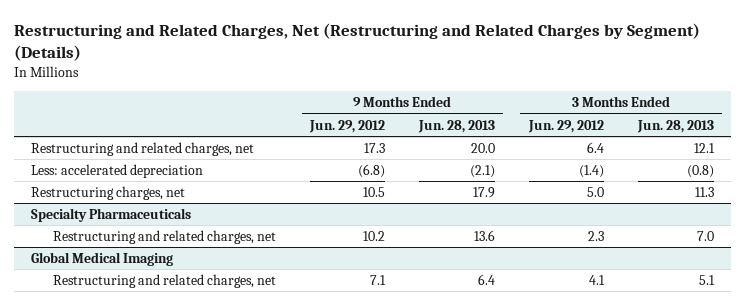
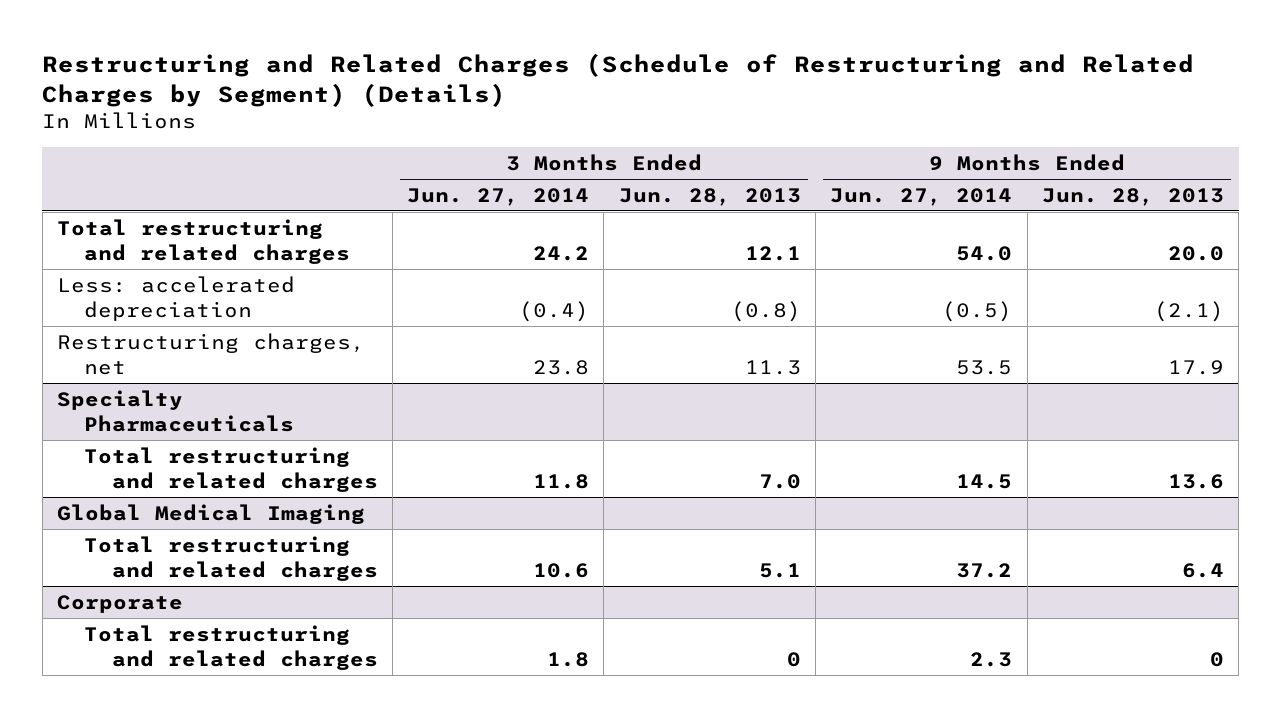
[13,22,700,62] Restructuring and Related Charges, Net (Restructuring and Related Charges by Segment) (Details) -> [42,53,1195,107] Restructuring and Related Charges (Schedule of Restructuring and Related Charges by Segment) (Details)
[309,119,386,133] Jun. 29, 2012 -> none
[527,119,604,133] Jun. 29, 2012 -> none
none -> [407,187,590,206] Jun. 27, 2014
none -> [830,187,1013,206] Jun. 27, 2014
[30,142,254,157] Restructuring and related charges, net -> [56,218,351,264] Total restructuring and related charges
[53,230,277,245] Restructuring and related charges, net -> [84,446,378,492] Total restructuring and related charges
[53,274,277,289] Restructuring and related charges, net -> [84,535,378,581] Total restructuring and related charges
none -> [56,594,183,613] Corporate
none -> [84,624,378,670] Total restructuring and related charges

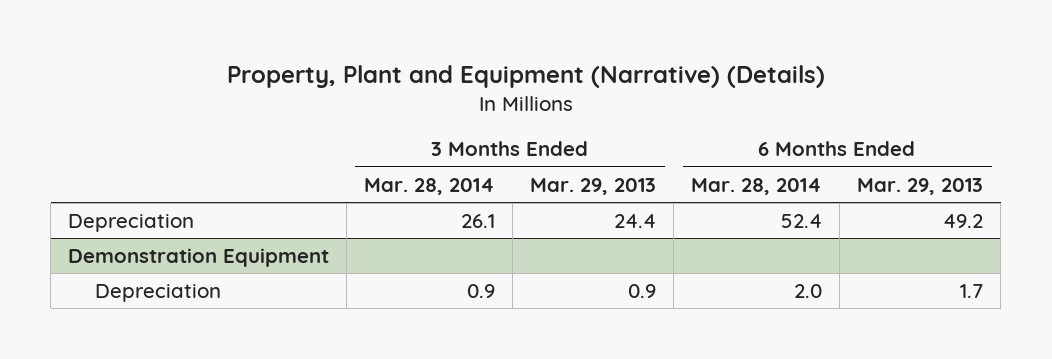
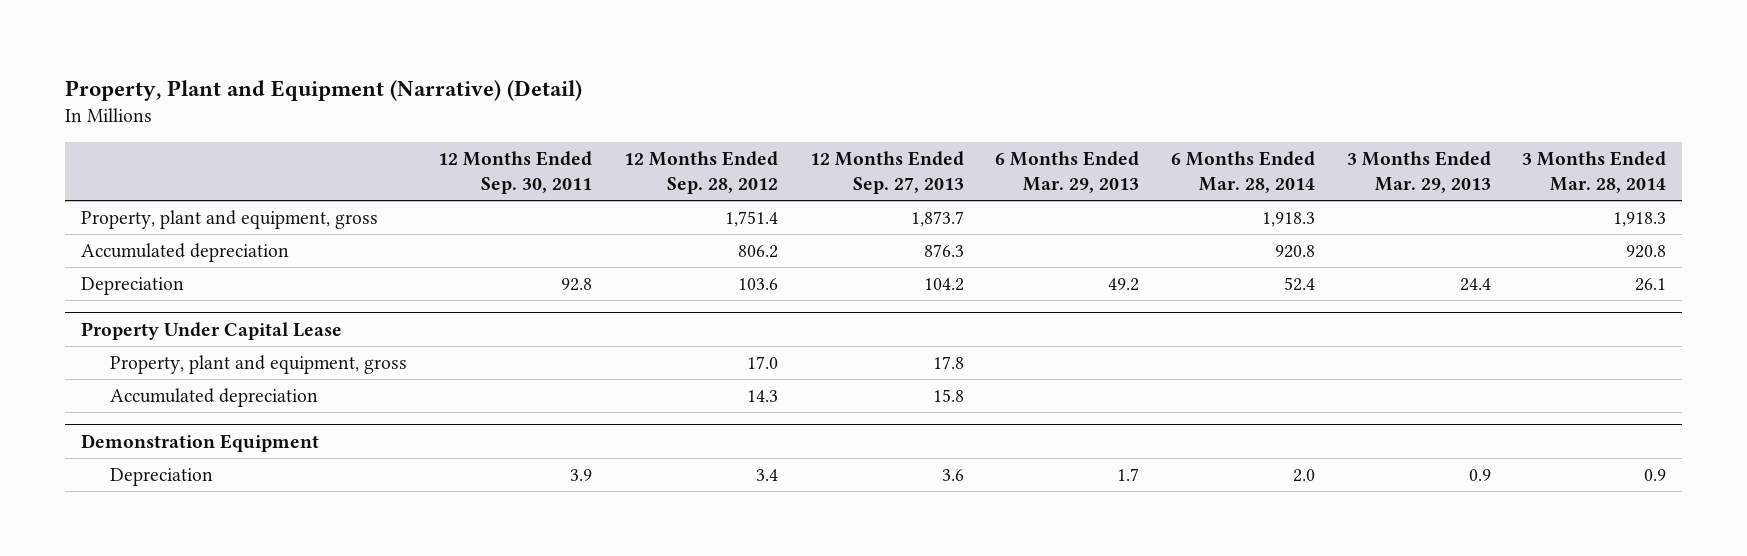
[226,64,825,88] Property, Plant and Equipment (Narrative) (Details) -> [65,79,583,101] Property, Plant and Equipment (Narrative) (Detail)
none -> [438,150,593,194] 12 Months Ended Sep. 30, 2011
none -> [624,150,779,194] 12 Months Ended Sep. 28, 2012
none -> [809,150,964,194] 12 Months Ended Sep. 27, 2013
none -> [80,210,378,230] Property, plant and equipment, gross
none -> [80,243,289,263] Accumulated depreciation
none -> [80,321,342,340] Property Under Capital Lease
none -> [109,355,407,375] Property, plant and equipment, gross
none -> [109,388,318,408] Accumulated depreciation

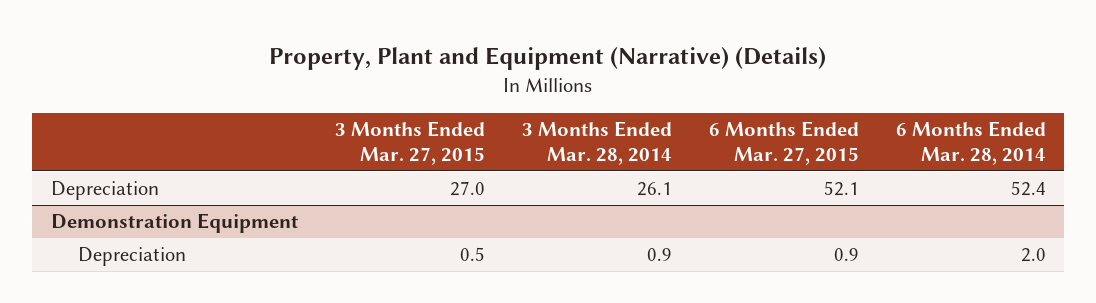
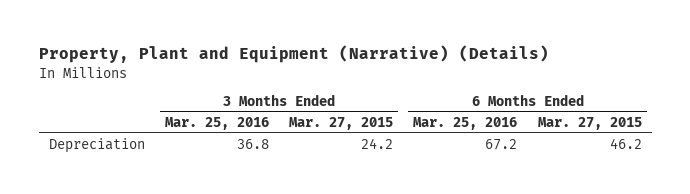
[521,120,672,165] 3 Months Ended Mar. 28, 2014 -> none
[895,120,1046,165] 6 Months Ended Mar. 28, 2014 -> none
none -> [164,116,269,130] Mar. 25, 2016
none -> [413,116,518,130] Mar. 25, 2016
[50,213,298,234] Demonstration Equipment -> none
[77,247,186,267] Depreciation -> none
[449,181,485,197] 27.0 -> [361,138,394,150] 24.2
[823,181,859,197] 52.1 -> [609,138,642,150] 46.2

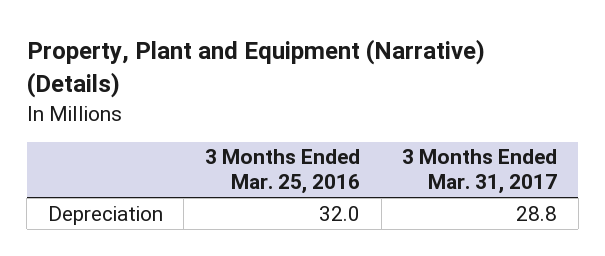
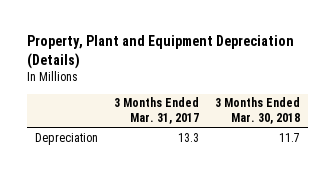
[26,39,485,99] Property, Plant and Equipment (Narrative) (Details) -> [27,35,295,69] Property, Plant and Equipment Depreciation (Details)
[205,149,361,195] 3 Months Ended Mar. 25, 2016 -> none
none -> [214,97,300,125] 3 Months Ended Mar. 30, 2018
[516,205,558,221] 28.8 -> [177,132,199,142] 13.3

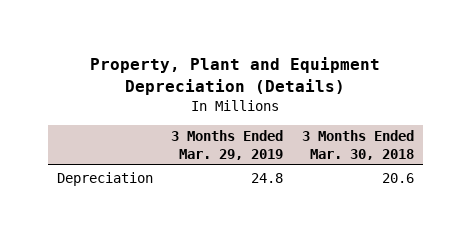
[113,97,199,125] 3 Months Ended Mar. 31, 2017 -> none
none -> [171,130,284,160] 3 Months Ended Mar. 29, 2019
[278,132,300,142] 11.7 -> [381,172,414,183] 20.6

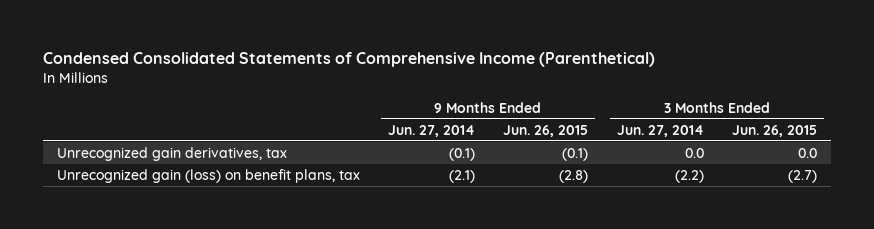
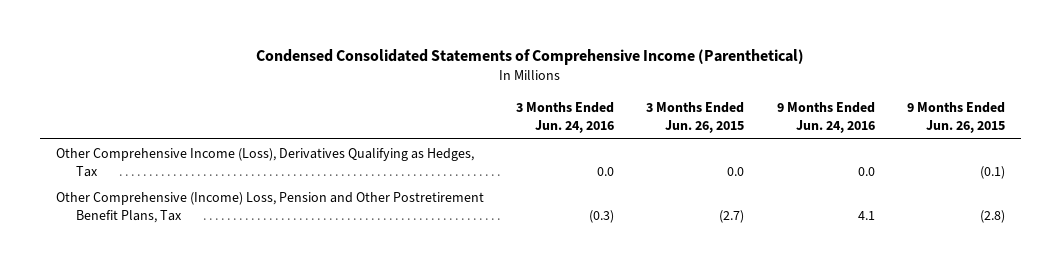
[388,124,476,137] Jun. 27, 2014 -> none
[616,124,704,137] Jun. 27, 2014 -> none
none -> [516,102,615,133] 3 Months Ended Jun. 24, 2016
none -> [776,102,875,133] 9 Months Ended Jun. 24, 2016
[56,146,287,161] Unrecognized gain derivatives, tax -> [55,148,474,177] Other Comprehensive Income (Loss), Derivatives Qualifying as Hedges, Tax
[56,168,360,183] Unrecognized gain (loss) on benefit plans, tax -> [55,192,484,223] Other Comprehensive (Income) Loss, Pension and Other Postretirement Benefit Plans, Tax

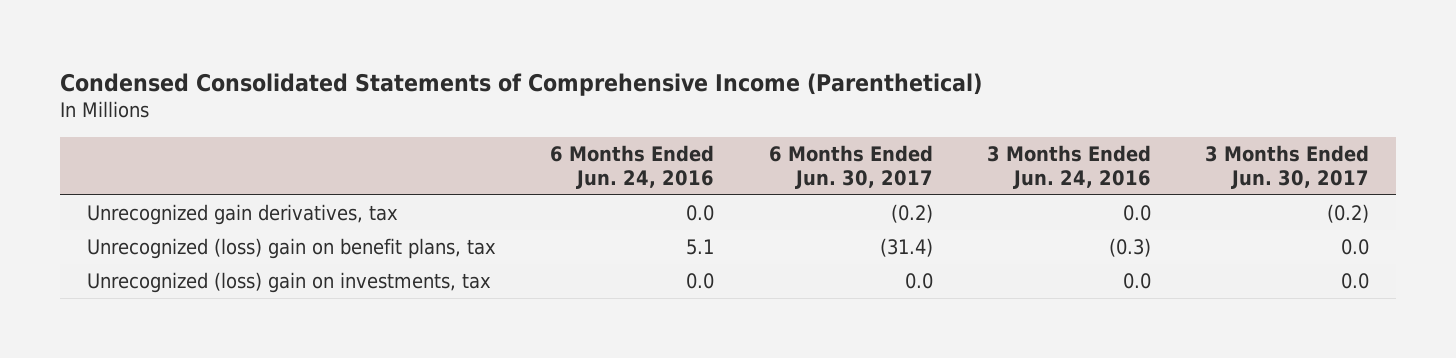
[646,102,745,133] 3 Months Ended Jun. 26, 2015 -> none
[776,102,875,133] 9 Months Ended Jun. 24, 2016 -> none
[906,102,1005,133] 9 Months Ended Jun. 26, 2015 -> none
none -> [550,145,715,189] 6 Months Ended Jun. 24, 2016
none -> [768,145,933,189] 6 Months Ended Jun. 30, 2017
none -> [1204,145,1369,189] 3 Months Ended Jun. 30, 2017
[55,148,474,177] Other Comprehensive Income (Loss), Derivatives Qualifying as Hedges, Tax -> [87,204,399,226] Unrecognized gain derivatives, tax
[55,192,484,223] Other Comprehensive (Income) Loss, Pension and Other Postretirement Benefit Plans, Tax -> [87,238,497,260] Unrecognized (loss) gain on benefit plans, tax
none -> [87,272,492,294] Unrecognized (loss) gain on investments, tax

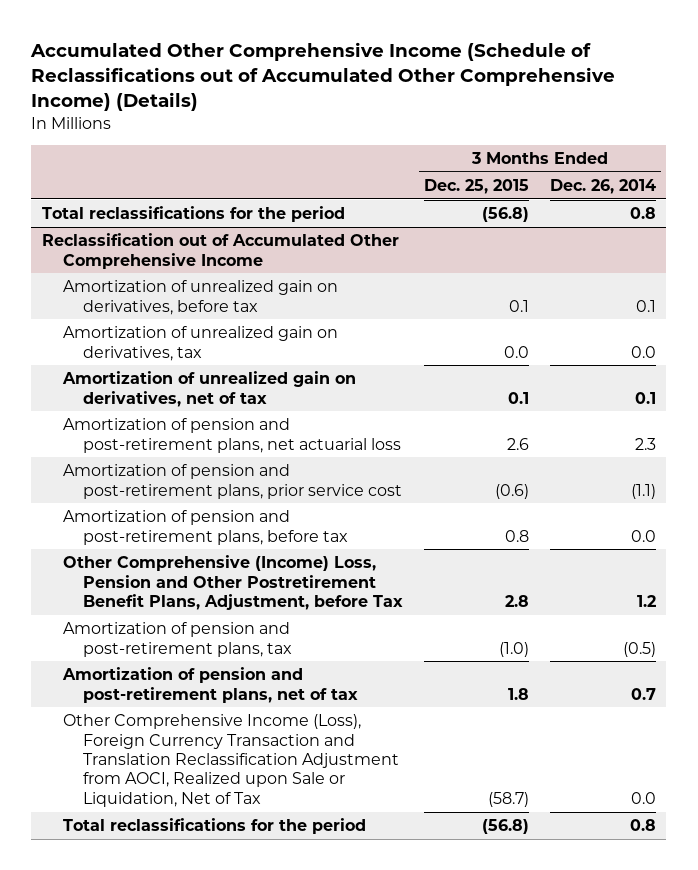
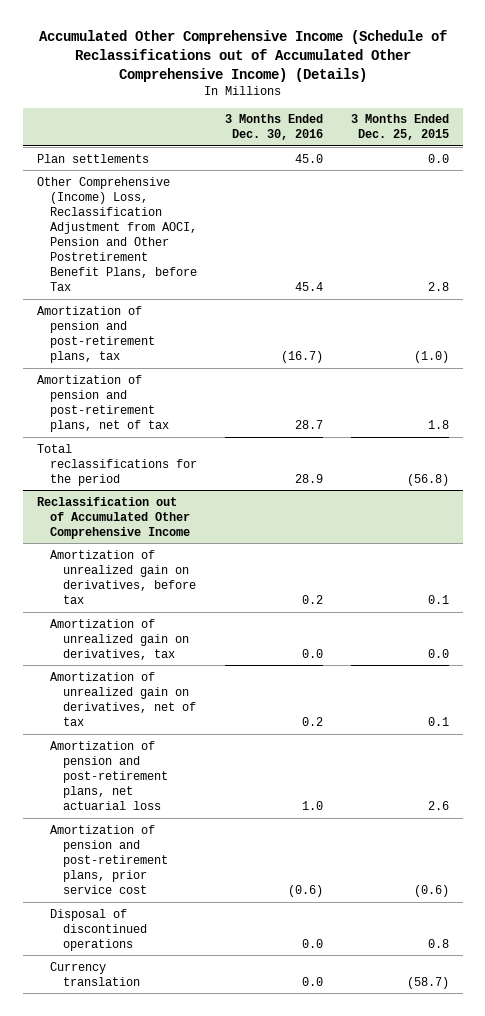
[549,179,656,195] Dec. 26, 2014 -> none
none -> [224,114,323,141] 3 Months Ended Dec. 30, 2016
none -> [36,153,149,163] Plan settlements
none -> [36,176,197,292] Other Comprehensive (Income) Loss, Reclassification Adjustment from AOCI, Pension and Other Postretirement Benefit Plans, before Tax
none -> [36,305,155,363] Amortization of pension and post-retirement plans, tax
none -> [36,374,169,432] Amortization of pension and post-retirement plans, net of tax
[62,510,349,545] Amortization of pension and post-retirement plans, before tax -> none
[62,555,404,610] Other Comprehensive (Income) Loss, Pension and Other Postretirement Benefit Plans, Adjustment, before Tax -> none
[62,622,293,657] Amortization of pension and post-retirement plans, tax -> none
[61,667,359,703] Amortization of pension and post-retirement plans, net of tax -> none
[62,818,366,835] Total reclassifications for the period -> none
none -> [49,908,147,951] Disposal of discontinued operations
[62,714,400,807] Other Comprehensive Income (Loss), Foreign Currency Transaction and Translation Reclassification Adjustment from AOCI, Realized upon Sale or Liquidation, Net of Tax -> [49,961,140,986] Currency translation

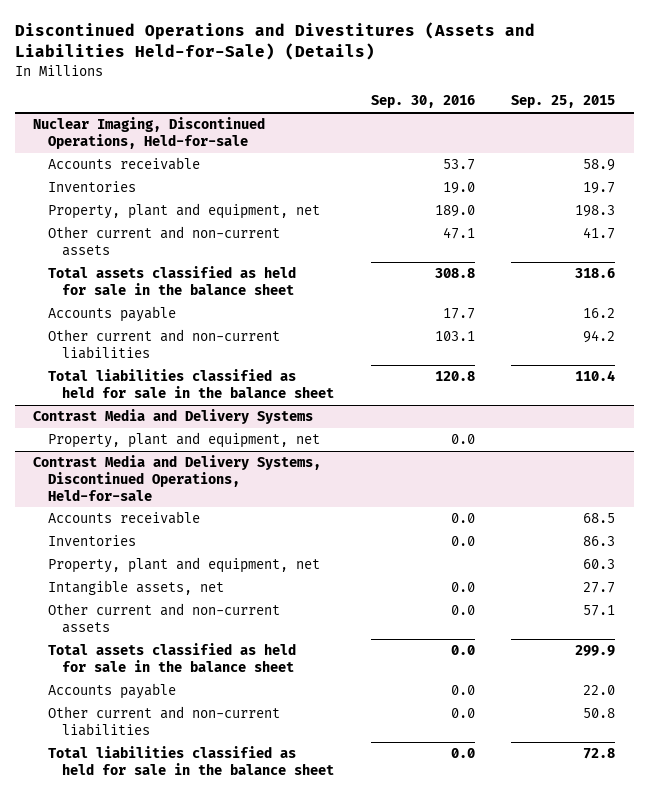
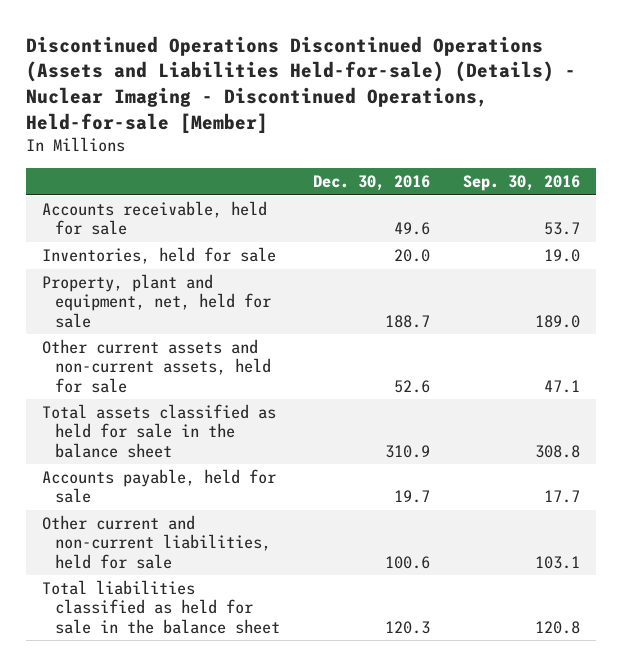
[15,22,536,61] Discontinued Operations and Divestitures (Assets and Liabilities Held-for-Sale) (Details) -> [25,35,576,134] Discontinued Operations Discontinued Operations (Assets and Liabilities Held-for-sale) (Details) - Nuclear Imaging - Discontinued Operations, Held-for-sale [Member]
[511,95,616,109] Sep. 25, 2015 -> none
none -> [312,175,430,192] Dec. 30, 2016
[33,117,266,149] Nuclear Imaging, Discontinued Operations, Held-for-sale -> none
[47,157,200,171] Accounts receivable -> [42,201,268,236] Accounts receivable, held for sale
[47,181,136,193] Inventories -> [42,247,277,265] Inventories, held for sale
[47,203,320,220] Property, plant and equipment, net -> [42,274,271,328] Property, plant and equipment, net, held for sale
[47,226,280,256] Other current and non-current assets -> [42,339,271,393] Other current assets and non-current assets, held for sale
[47,306,176,323] Accounts payable -> [42,469,277,504] Accounts payable, held for sale
[47,329,280,359] Other current and non-current liabilities -> [42,515,271,569] Other current and non-current liabilities, held for sale
[33,409,314,425] Contrast Media and Delivery Systems -> none
[47,432,320,449] Property, plant and equipment, net -> none
[33,455,322,501] Contrast Media and Delivery Systems, Discontinued Operations, Held-for-sale -> none
[47,511,200,525] Accounts receivable -> none
[47,535,136,547] Inventories -> none
[47,557,320,574] Property, plant and equipment, net -> none
[47,580,224,596] Intangible assets, net -> none
[47,603,280,633] Other current and non-current assets -> none
[47,643,296,672] Total assets classified as held for sale in the balance sheet -> none
[47,683,176,700] Accounts payable -> none
[47,706,280,736] Other current and non-current liabilities -> none
[47,746,335,775] Total liabilities classified as held for sale in the balance sheet -> none

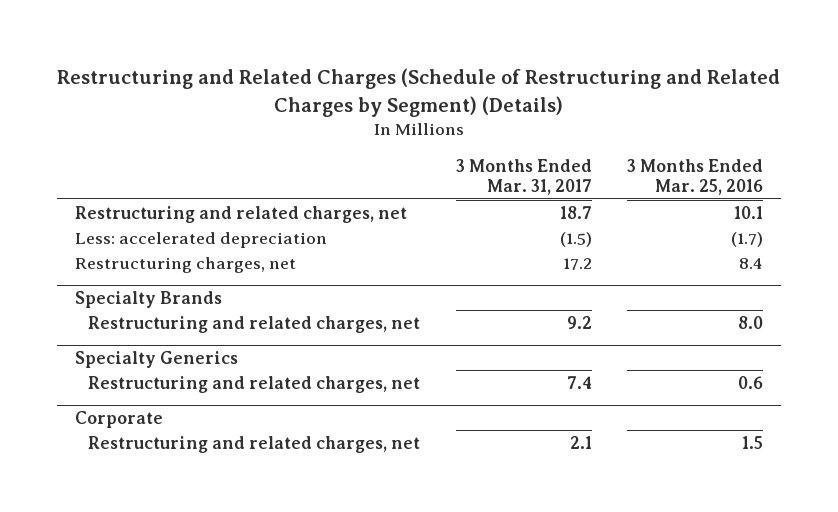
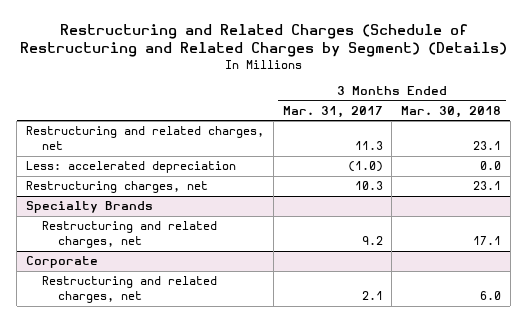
[627,158,764,196] 3 Months Ended Mar. 25, 2016 -> none
none -> [401,105,502,118] Mar. 30, 2018
[559,205,592,219] 18.7 -> [354,140,383,150] 11.3
[559,231,592,247] (1.5) -> [347,161,383,173] (1.0)
[562,257,592,270] 17.2 -> [354,181,383,191] 10.3
[74,350,238,368] Specialty Generics -> none
[87,375,420,393] Restructuring and related charges, net -> none

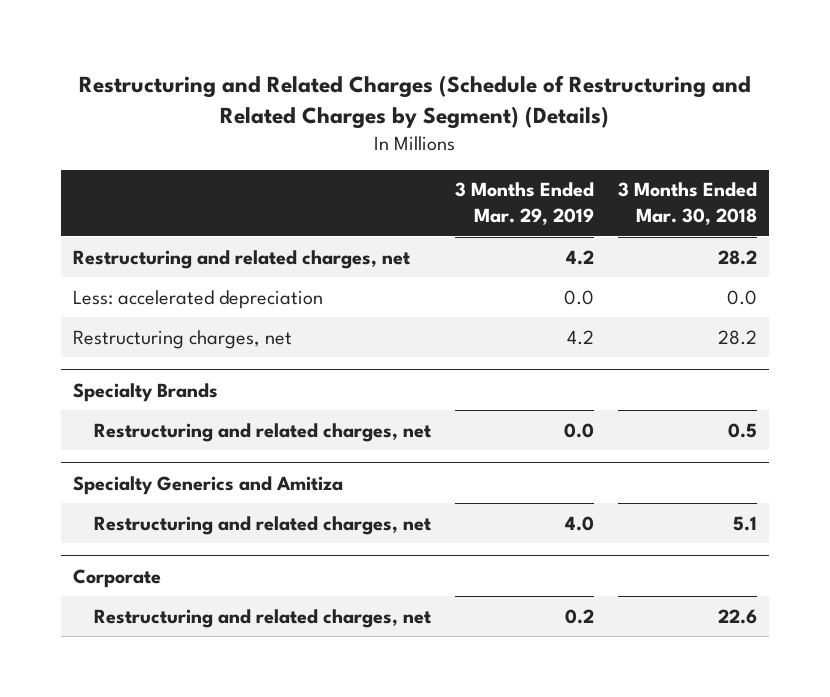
[282,105,383,118] Mar. 31, 2017 -> none
none -> [455,182,595,225] 3 Months Ended Mar. 29, 2019
[473,140,502,150] 23.1 -> [718,249,758,265] 28.2
[473,181,502,191] 23.1 -> [718,329,758,345] 28.2
[473,235,502,245] 17.1 -> [728,422,758,438] 0.5
none -> [72,475,343,495] Specialty Generics and Amitiza
none -> [94,515,432,535] Restructuring and related charges, net
[480,290,502,300] 6.0 -> [718,608,758,624] 22.6

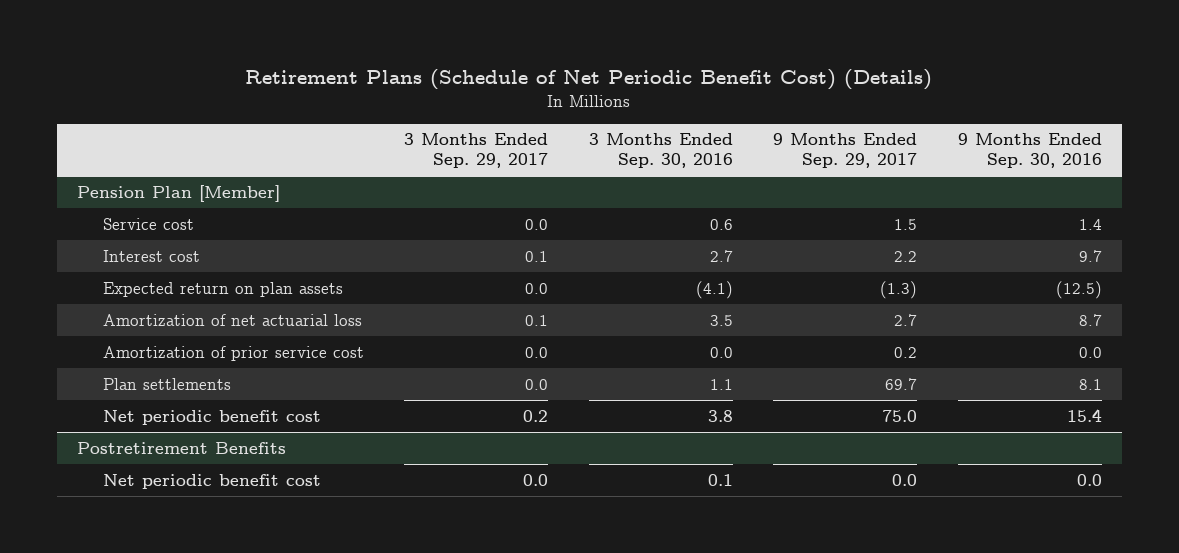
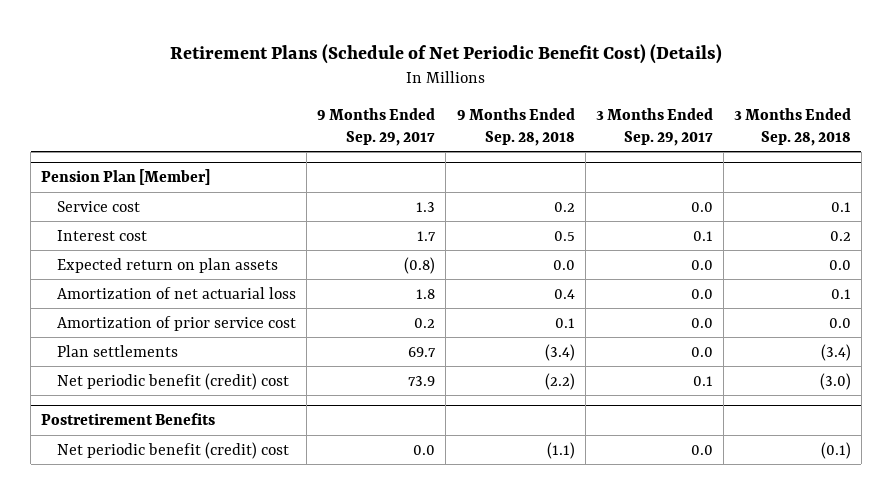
[588,133,733,169] 3 Months Ended Sep. 30, 2016 -> none
[957,133,1102,169] 9 Months Ended Sep. 30, 2016 -> none
none -> [456,108,575,146] 9 Months Ended Sep. 28, 2018
none -> [733,108,851,146] 3 Months Ended Sep. 28, 2018
[894,218,918,230] 1.5 -> [416,201,436,212] 1.3
[894,250,918,262] 2.2 -> [417,230,437,241] 1.7
[880,280,918,299] (1.3) -> [404,256,436,274] (0.8)
[525,314,549,326] 0.1 -> [690,288,713,299] 0.0
[894,313,918,326] 2.7 -> [416,288,436,299] 1.8
[103,409,322,425] Net periodic benefit cost -> [57,372,290,390] Net periodic benefit (credit) cost
[523,409,549,422] 0.2 -> [692,375,713,386] 0.1
[882,409,918,422] 75.0 -> [408,375,436,386] 73.9
[103,473,322,489] Net periodic benefit cost -> [57,441,290,459] Net periodic benefit (credit) cost

